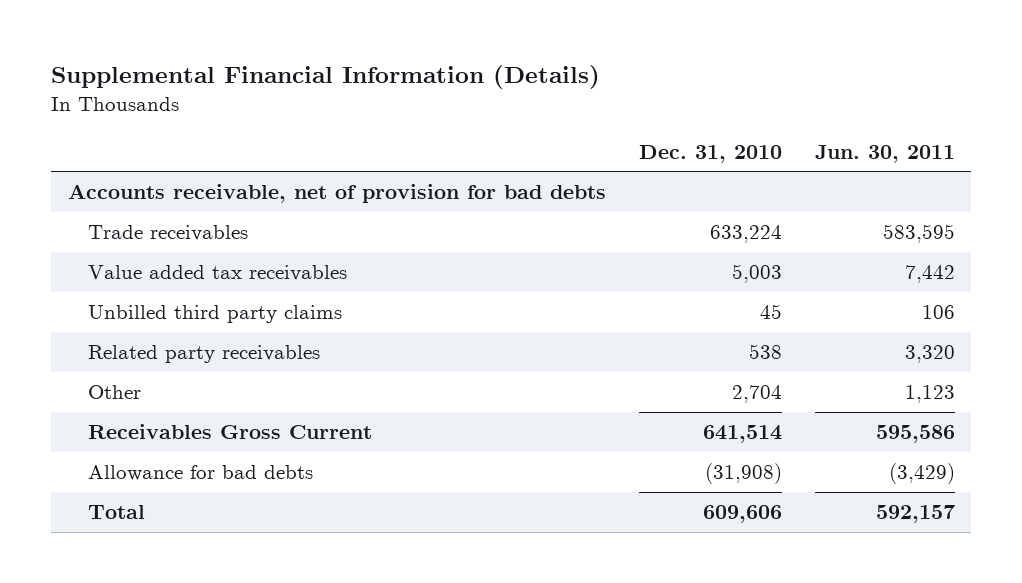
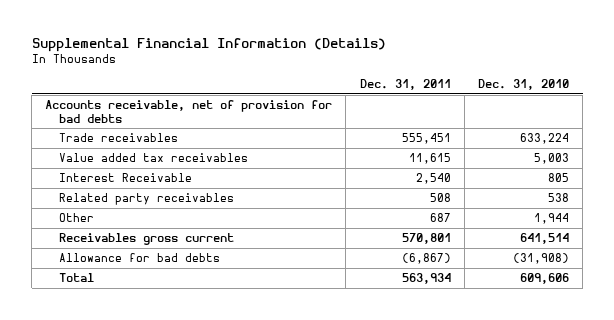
[814,144,955,163] Jun. 30, 2011 -> none
none -> [359,78,451,90] Dec. 31, 2011
[87,305,342,324] Unbilled third party claims -> none
none -> [58,172,192,182] Interest Receivable
[731,385,782,404] 2,704 -> [534,212,570,224] 1,944
[87,424,372,440] Receivables Gross Current -> [58,232,234,245] Receivables gross current

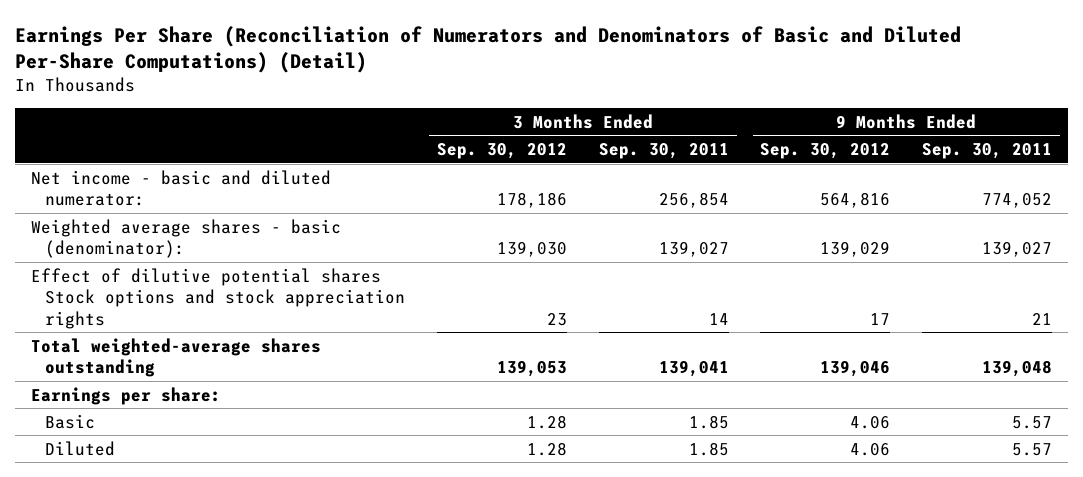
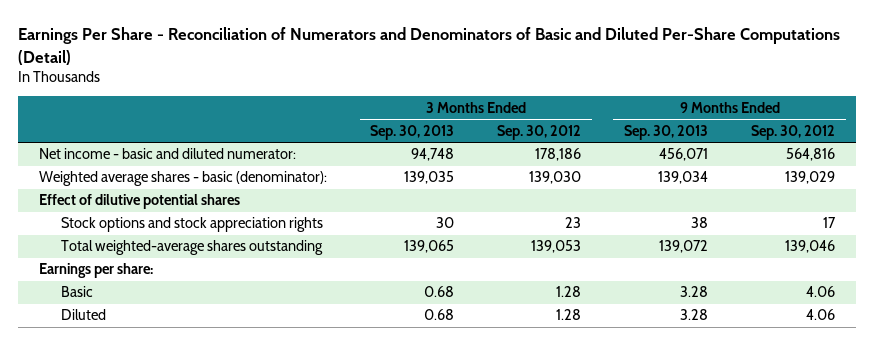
[15,25,962,74] Earnings Per Share (Reconciliation of Numerators and Denominators of Basic and Diluted Per-Share Computations) (Detail) -> [17,27,840,65] Earnings Per Share - Reconciliation of Numerators and Denominators of Basic and Diluted Per-Share Computations (Detail)
[598,143,729,160] Sep. 30, 2011 -> none
[922,143,1053,160] Sep. 30, 2011 -> none
none -> [370,124,455,140] Sep. 30, 2013
none -> [624,124,709,140] Sep. 30, 2013
none -> [39,194,241,210] Effect of dilutive potential shares
[30,267,406,329] Effect of dilutive potential shares Stock options and stock appreciation rights -> [61,217,324,233] Stock options and stock appreciation rights

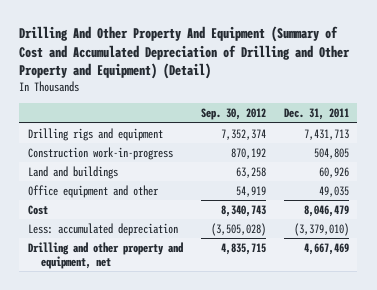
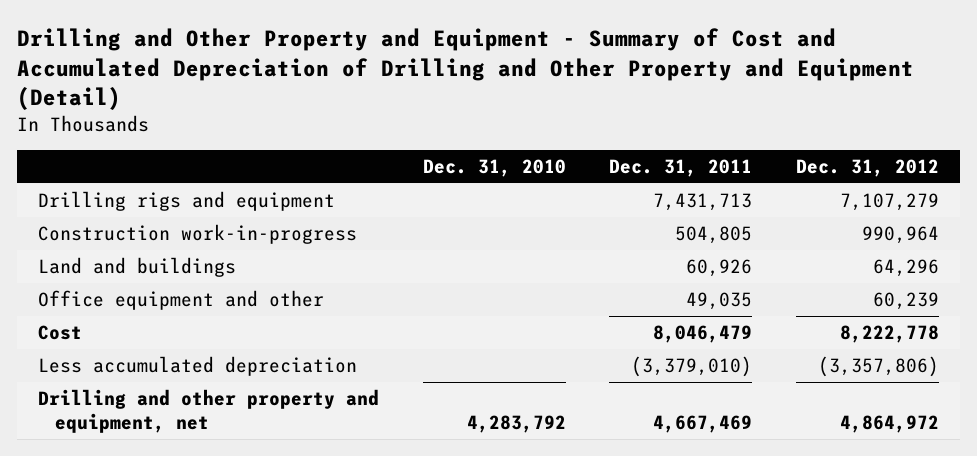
[19,26,351,80] Drilling And Other Property And Equipment (Summary of Cost and Accumulated Depreciation of Drilling and Other Property and Equipment) (Detail) -> [16,28,914,111] Drilling and Other Property and Equipment - Summary of Cost and Accumulated Depreciation of Drilling and Other Property and Equipment (Detail)
[200,108,266,121] Sep. 30, 2012 -> none
none -> [422,158,566,177] Dec. 31, 2010
none -> [795,158,939,177] Dec. 31, 2012
[28,222,179,236] Less: accumulated depreciation -> [38,356,358,377] Less accumulated depreciation

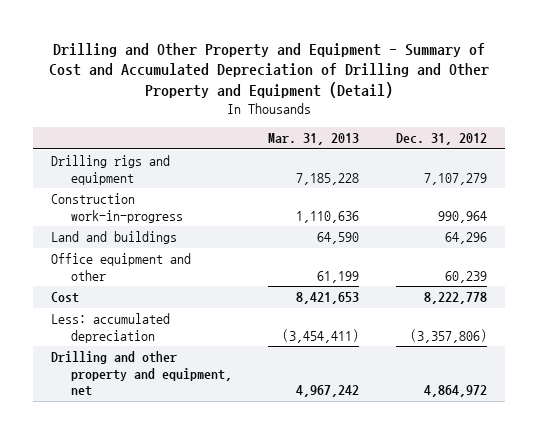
[422,158,566,177] Dec. 31, 2010 -> none
[609,158,753,177] Dec. 31, 2011 -> none
none -> [268,133,360,146] Mar. 31, 2013
[38,356,358,377] Less accumulated depreciation -> [51,313,171,343] Less: accumulated depreciation

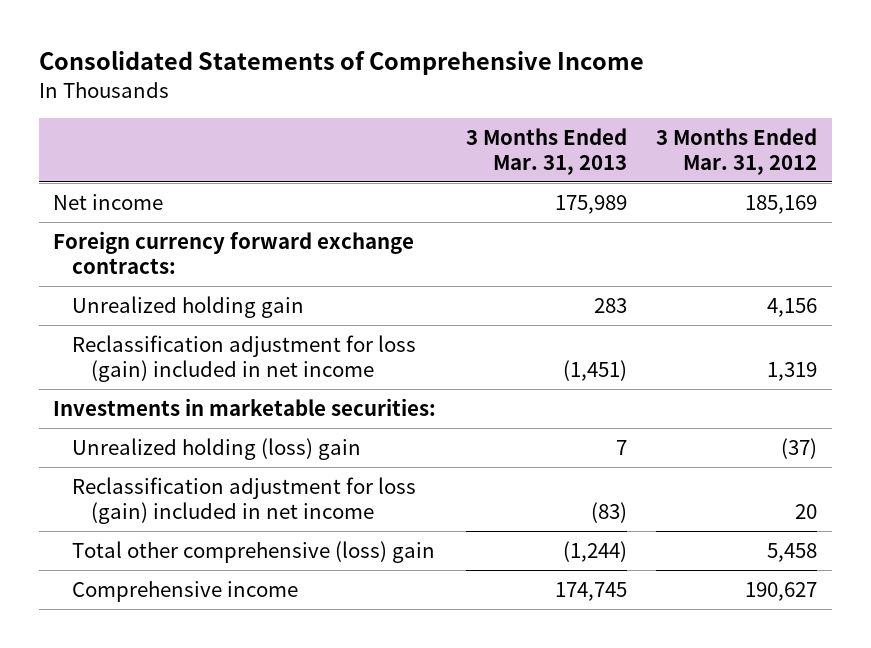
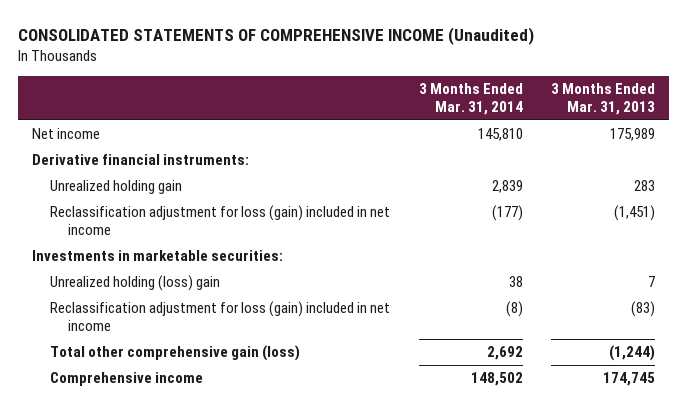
[38,50,644,76] Consolidated Statements of Comprehensive Income -> [18,27,535,46] CONSOLIDATED STATEMENTS OF COMPREHENSIVE INCOME (Unaudited)
[656,128,818,175] 3 Months Ended Mar. 31, 2012 -> none
none -> [418,83,523,116] 3 Months Ended Mar. 31, 2014
[53,231,415,274] Foreign currency forward exchange contracts: -> none
none -> [32,154,250,166] Derivative financial instruments:
[72,541,436,564] Total other comprehensive (loss) gain -> [50,345,301,362] Total other comprehensive gain (loss)

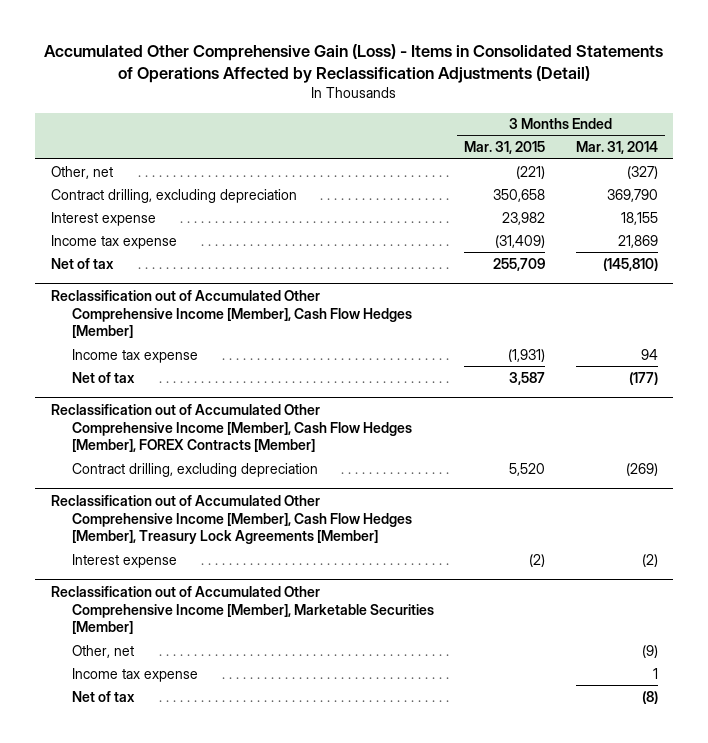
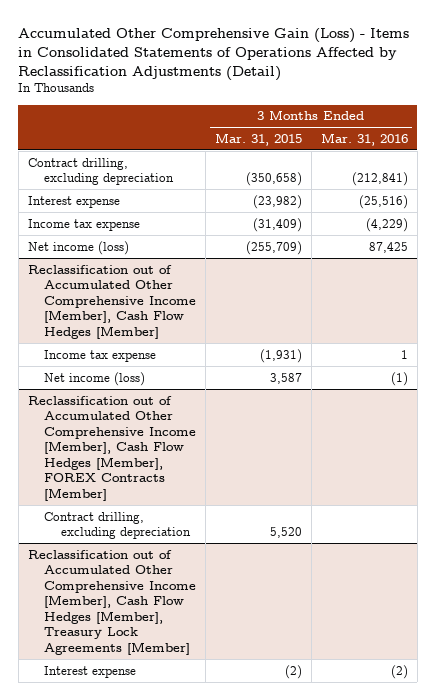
[575,141,658,155] Mar. 31, 2014 -> none
none -> [320,132,408,146] Mar. 31, 2016
[50,165,113,179] Other, net -> none
[493,188,546,202] 350,658 -> [246,172,303,187] (350,658)
[502,211,546,225] 23,982 -> [253,194,303,209] (23,982)
[50,257,114,269] Net of tax -> [27,240,129,255] Net income (loss)
[493,257,546,271] 255,709 -> [246,240,303,255] (255,709)
[72,371,136,383] Net of tax -> [44,371,146,386] Net income (loss)
[50,585,435,635] Reclassification out of Accumulated Other Comprehensive Income [Member], Marketable Securities [Member] -> none
[72,644,135,658] Other, net -> none
[72,667,199,682] Income tax expense -> none
[72,690,136,702] Net of tax -> none

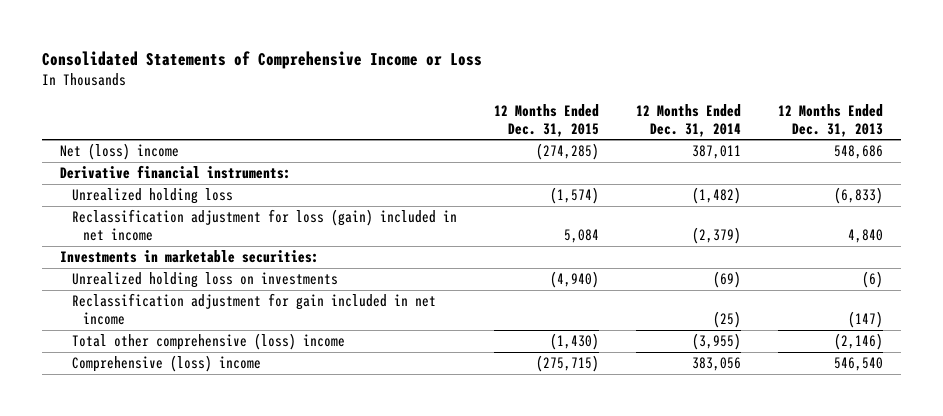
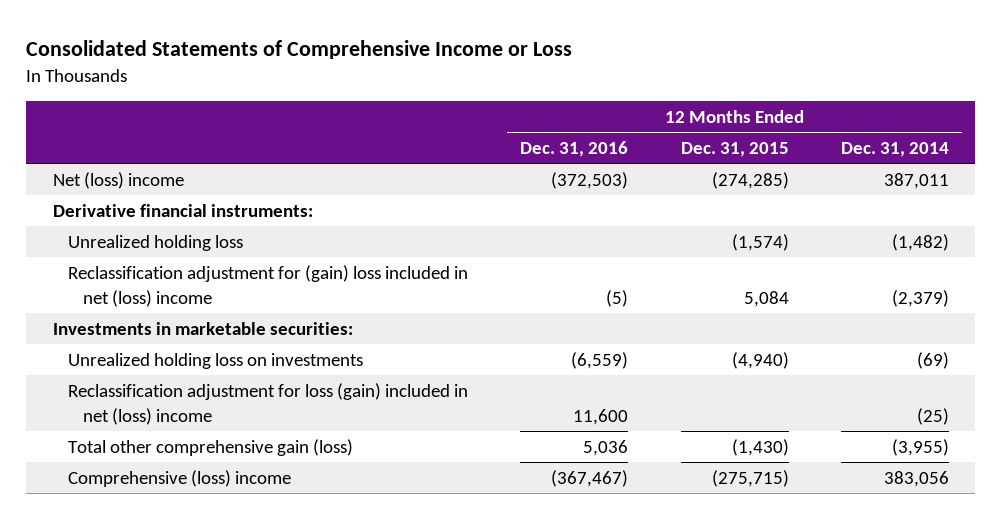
[777,103,883,137] 12 Months Ended Dec. 31, 2013 -> none
none -> [520,140,629,157] Dec. 31, 2016
[71,208,457,241] Reclassification adjustment for loss (gain) included in net income -> [67,264,468,307] Reclassification adjustment for (gain) loss included in net (loss) income
[71,292,436,325] Reclassification adjustment for gain included in net income -> [67,382,468,425] Reclassification adjustment for loss (gain) included in net (loss) income
[71,332,345,350] Total other comprehensive (loss) income -> [67,438,353,456] Total other comprehensive gain (loss)

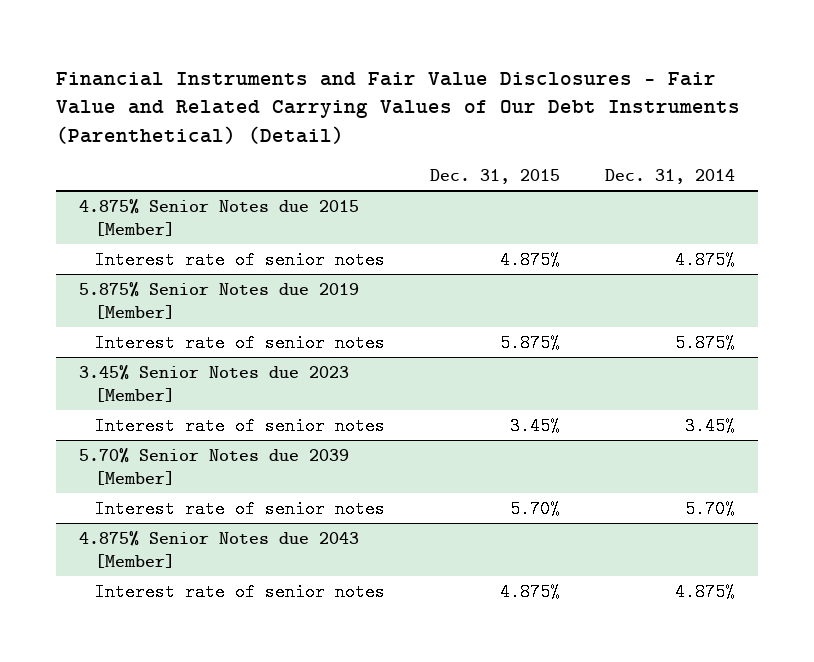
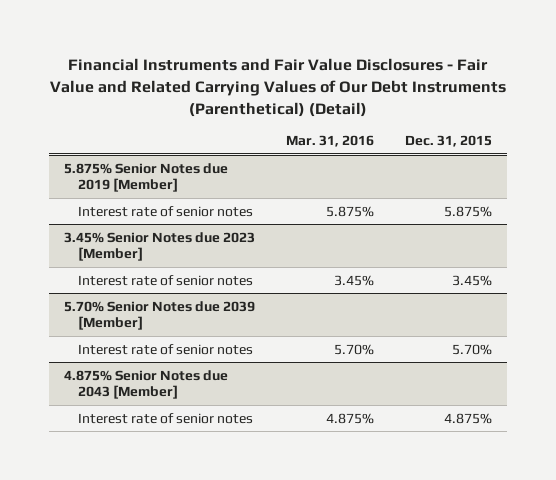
[605,169,736,185] Dec. 31, 2014 -> none
none -> [285,135,374,148] Mar. 31, 2016
[78,198,359,236] 4.875% Senior Notes due 2015 [Member] -> none
[94,250,385,269] Interest rate of senior notes -> none

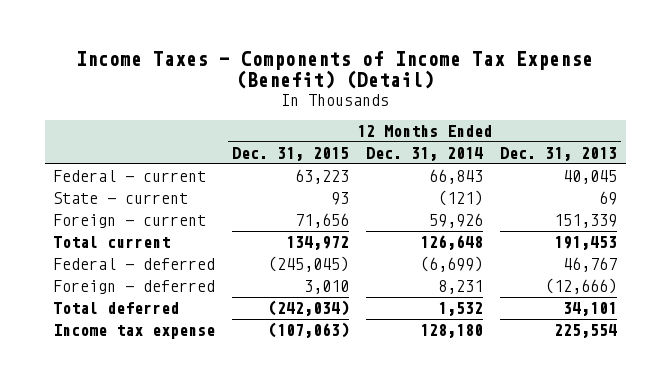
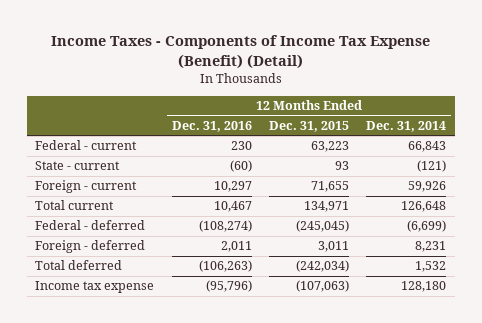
[500,146,618,161] Dec. 31, 2013 -> none
none -> [171,120,252,132] Dec. 31, 2016
[295,213,350,229] 71,656 -> [310,181,349,193] 71,655
[286,236,350,251] 134,972 -> [303,201,349,213] 134,971
[304,280,350,295] 3,010 -> [317,241,349,253] 3,011

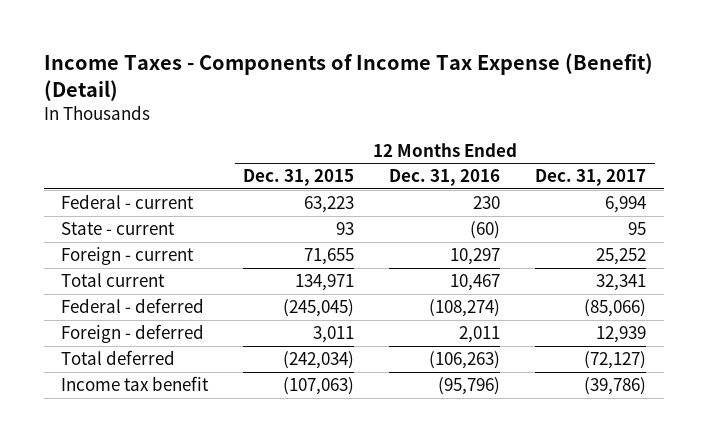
[366,120,447,132] Dec. 31, 2014 -> none
none -> [535,169,647,187] Dec. 31, 2017
[35,281,155,294] Income tax expense -> [61,376,210,392] Income tax benefit

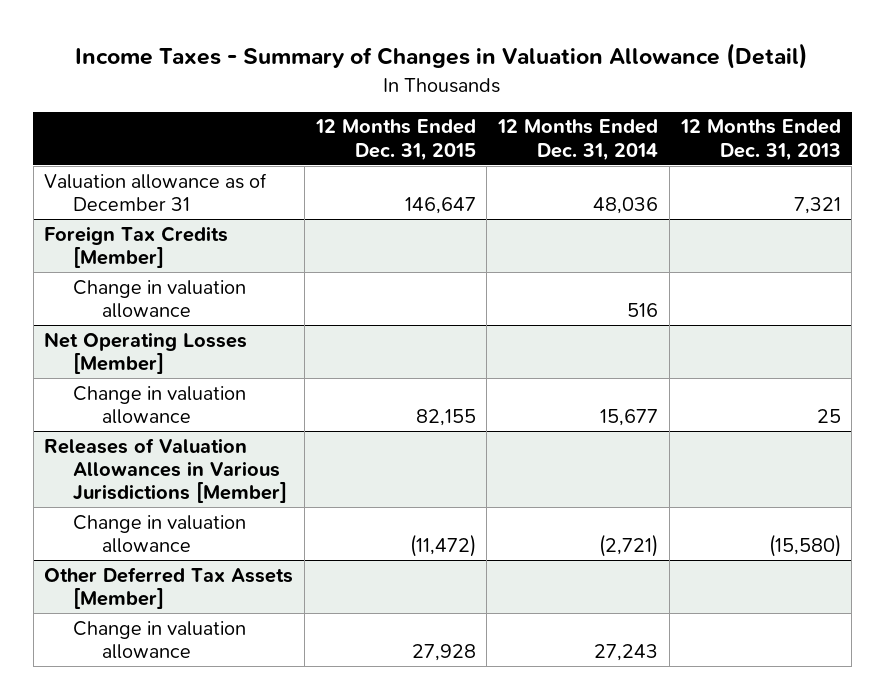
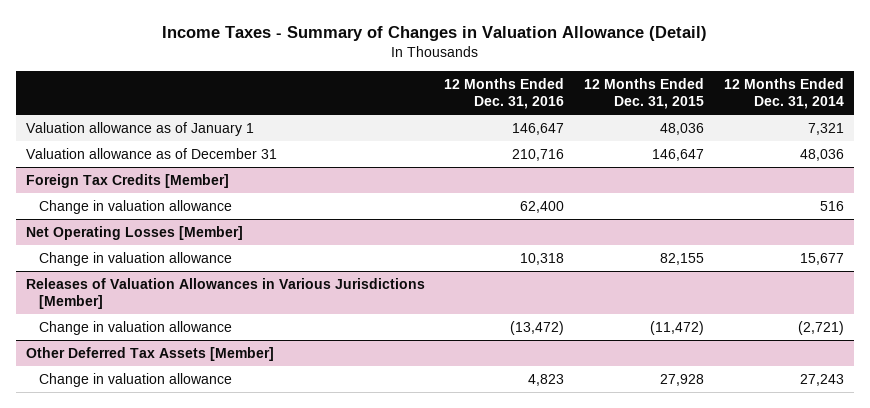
[679,119,841,161] 12 Months Ended Dec. 31, 2013 -> none
none -> [444,78,565,109] 12 Months Ended Dec. 31, 2016
none -> [25,122,254,137] Valuation allowance as of January 1

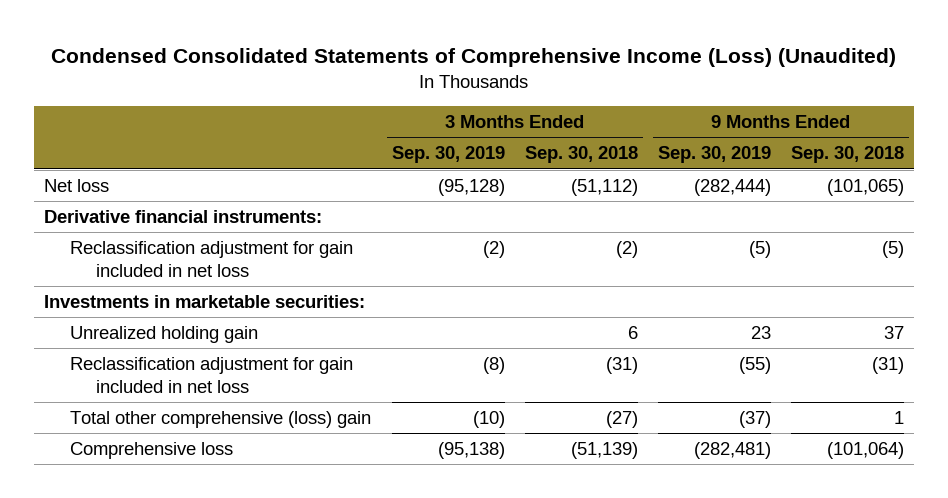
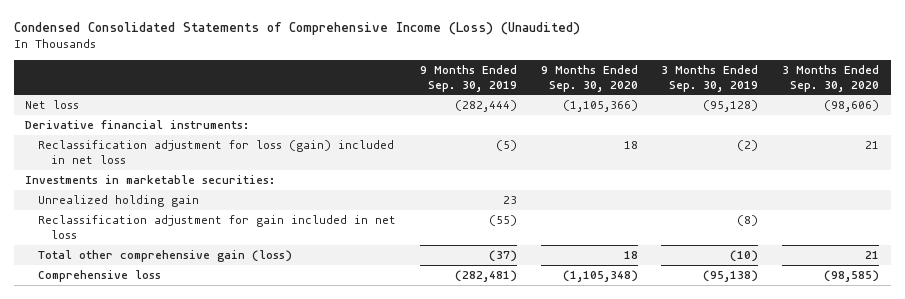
[524,146,638,164] Sep. 30, 2018 -> none
[791,146,905,164] Sep. 30, 2018 -> none
none -> [540,64,638,92] 9 Months Ended Sep. 30, 2020
none -> [782,64,880,92] 3 Months Ended Sep. 30, 2020
[70,240,354,278] Reclassification adjustment for gain included in net loss -> [38,139,395,164] Reclassification adjustment for loss (gain) included in net loss
[70,410,372,428] Total other comprehensive (loss) gain -> [38,249,293,262] Total other comprehensive gain (loss)

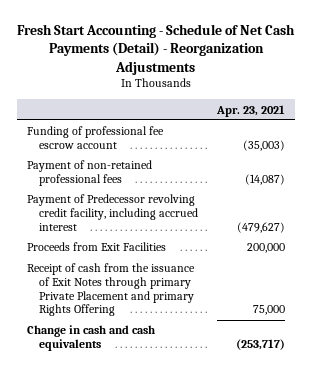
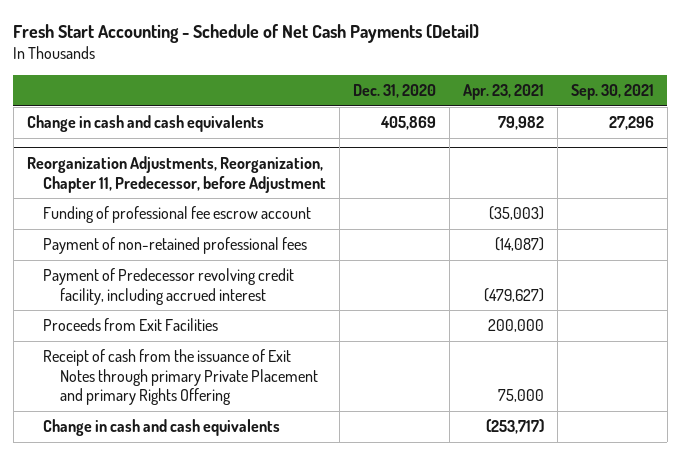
[16,23,295,75] Fresh Start Accounting - Schedule of Net Cash Payments (Detail) - Reorganization Adjustments -> [13,23,480,43] Fresh Start Accounting - Schedule of Net Cash Payments (Detail)
none -> [352,84,436,99] Dec. 31, 2020
none -> [570,84,654,101] Sep. 30, 2021
none -> [26,115,264,133] Change in cash and cash equivalents
none -> [26,156,327,193] Reorganization Adjustments, Reorganization, Chapter 11, Predecessor, before Adjustment

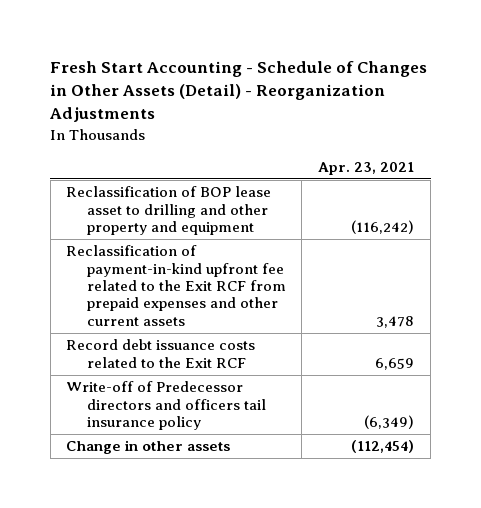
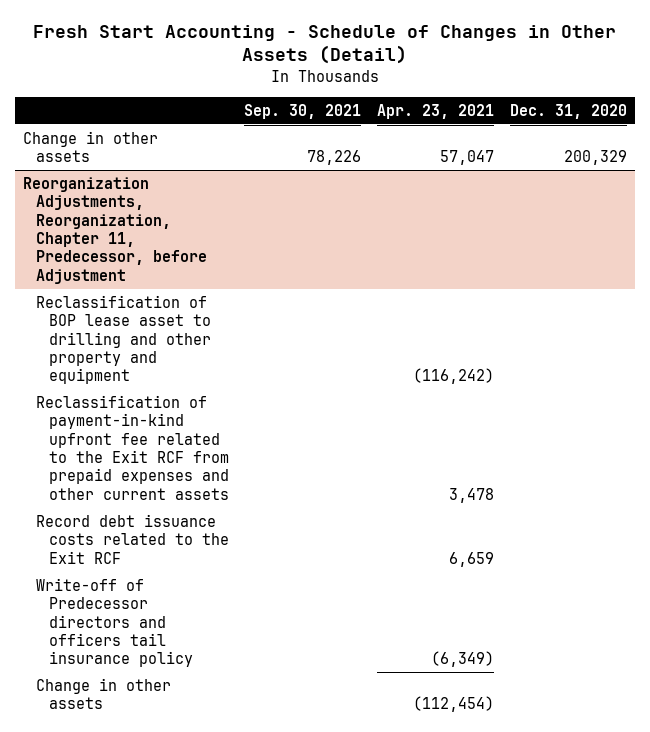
[49,61,428,123] Fresh Start Accounting - Schedule of Changes in Other Assets (Detail) - Reorganization Adjustments -> [32,25,616,65] Fresh Start Accounting - Schedule of Changes in Other Assets (Detail)
none -> [244,103,362,119] Sep. 30, 2021
none -> [510,103,628,119] Dec. 31, 2020
none -> [22,131,158,163] Change in other assets
none -> [22,177,207,284] Reorganization Adjustments, Reorganization, Chapter 11, Predecessor, before Adjustment

